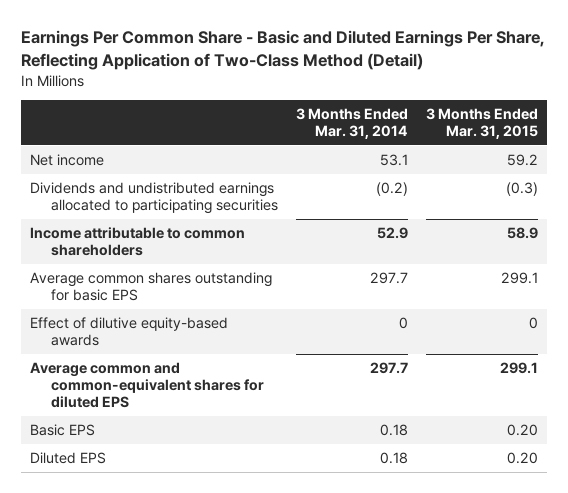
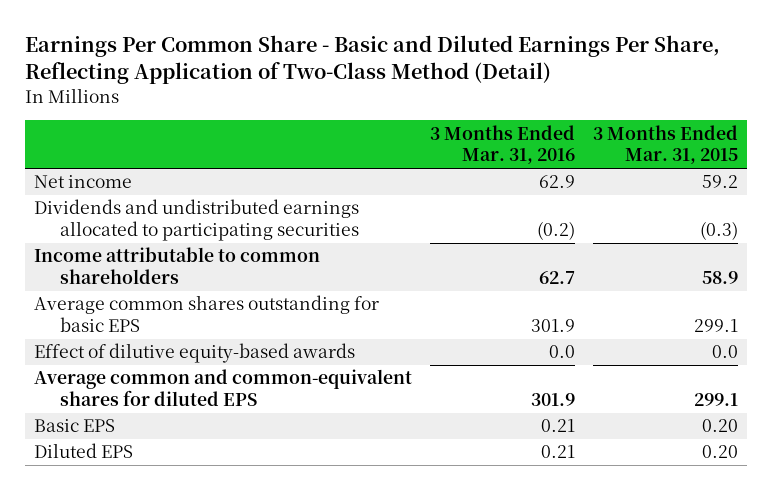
[295,108,408,140] 3 Months Ended Mar. 31, 2014 -> none
none -> [430,124,576,165] 3 Months Ended Mar. 31, 2016
[528,316,538,329] 0 -> [712,345,739,359] 0.0

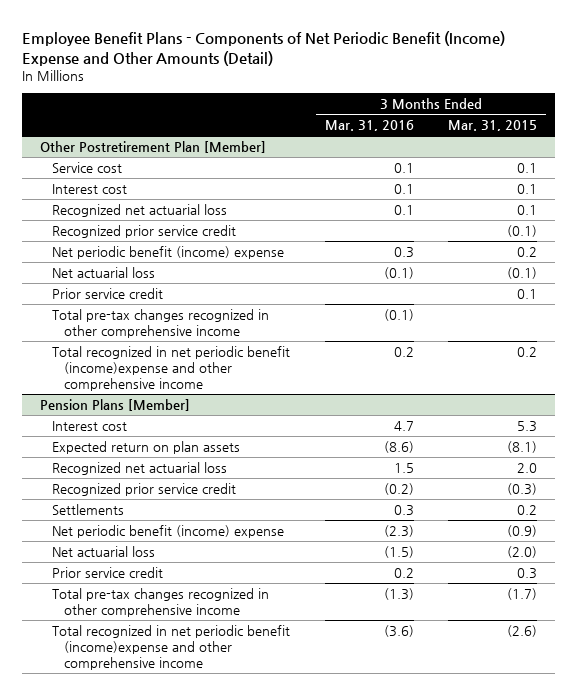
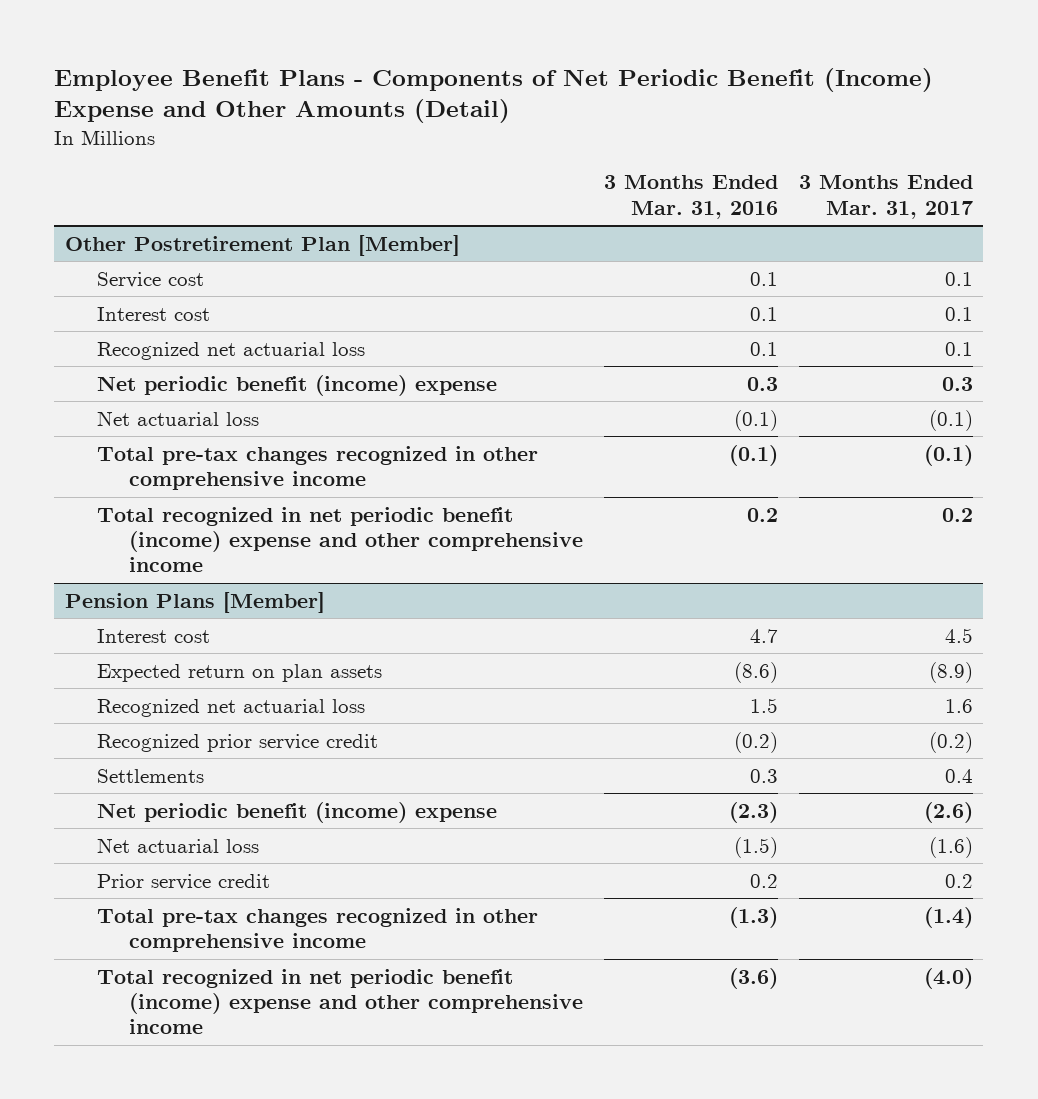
[448,120,538,132] Mar. 31, 2015 -> none
none -> [799,175,974,219] 3 Months Ended Mar. 31, 2017
[51,225,236,239] Recognized prior service credit -> none
[51,288,163,300] Prior service credit -> none
[51,346,290,392] Total recognized in net periodic benefit (income)expense and other comprehensive income -> [97,506,584,573] Total recognized in net periodic benefit (income) expense and other comprehensive income
[51,625,290,671] Total recognized in net periodic benefit (income)expense and other comprehensive income -> [97,968,584,1035] Total recognized in net periodic benefit (income) expense and other comprehensive income

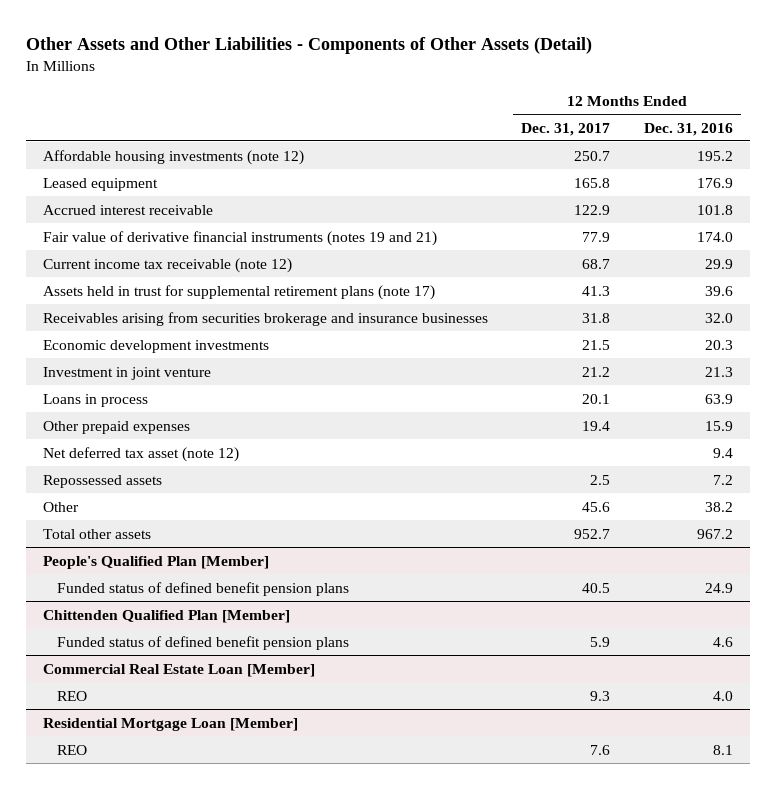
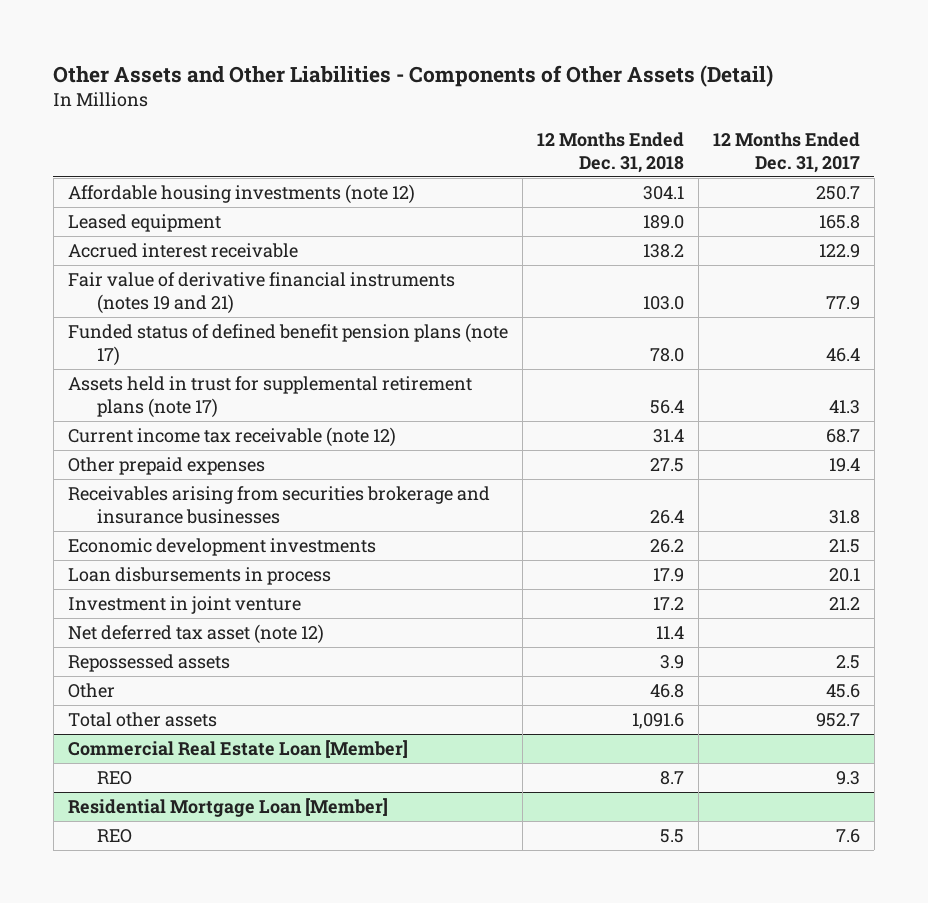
[643,122,733,136] Dec. 31, 2016 -> none
none -> [536,131,684,173] 12 Months Ended Dec. 31, 2018
none -> [67,323,508,367] Funded status of defined benefit pension plans (note 17)
[42,257,292,273] Current income tax receivable (note 12) -> [67,427,396,448] Current income tax receivable (note 12)
[42,420,190,434] Other prepaid expenses -> [67,457,265,476] Other prepaid expenses
none -> [67,567,331,586] Loan disbursements in process
[42,393,148,407] Loans in process -> none
[42,555,269,569] People's Qualified Plan [Member] -> none
[57,581,350,596] Funded status of defined benefit pension plans -> none
[42,609,290,623] Chittenden Qualified Plan [Member] -> none
[57,635,350,650] Funded status of defined benefit pension plans -> none

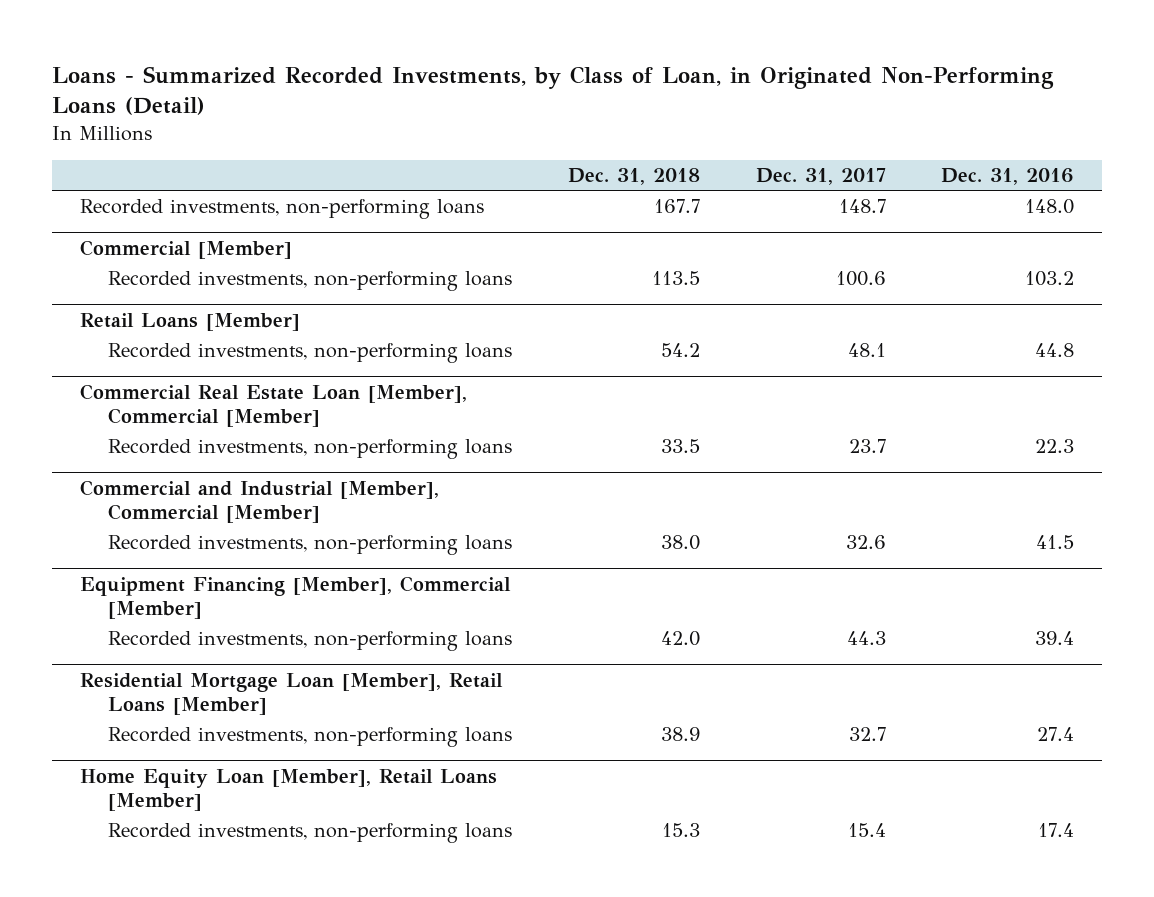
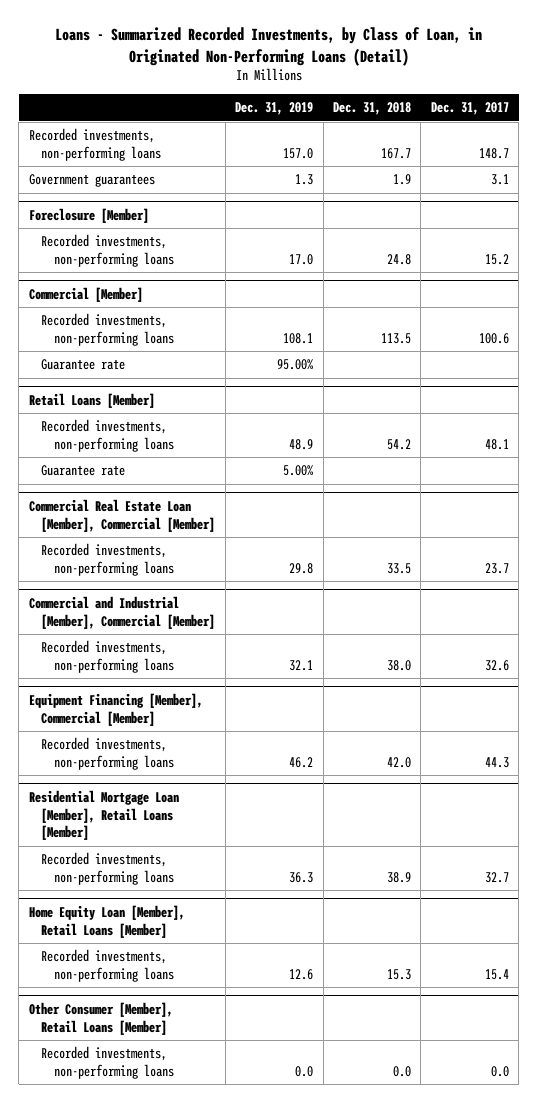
[941,167,1075,185] Dec. 31, 2016 -> none
none -> [235,102,314,116] Dec. 31, 2019
none -> [28,174,155,188] Government guarantees
none -> [28,207,149,223] Foreclosure [Member]
none -> [41,234,175,267] Recorded investments, non-performing loans
none -> [41,359,126,371] Guarantee rate
none -> [41,465,126,477] Guarantee rate
none -> [28,1001,173,1035] Other Consumer [Member], Retail Loans [Member]
none -> [41,1046,175,1079] Recorded investments, non-performing loans

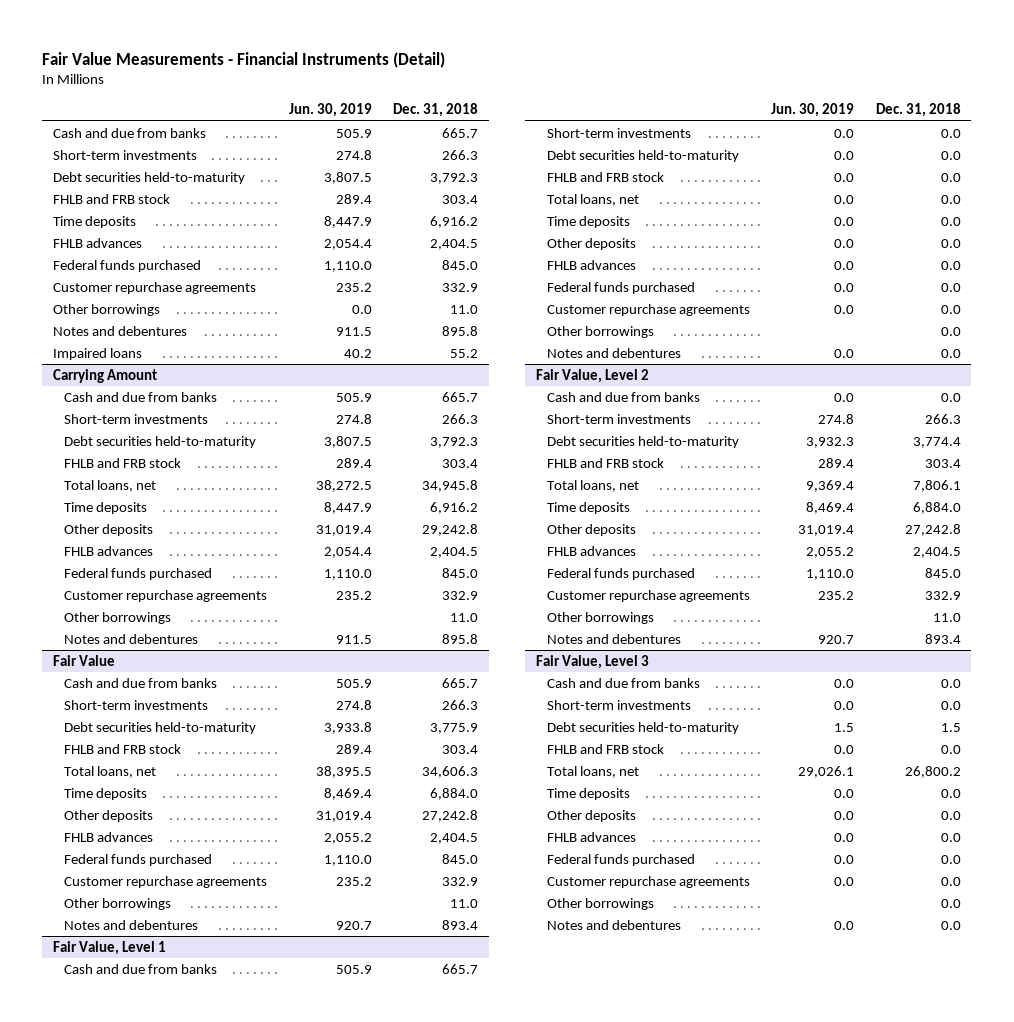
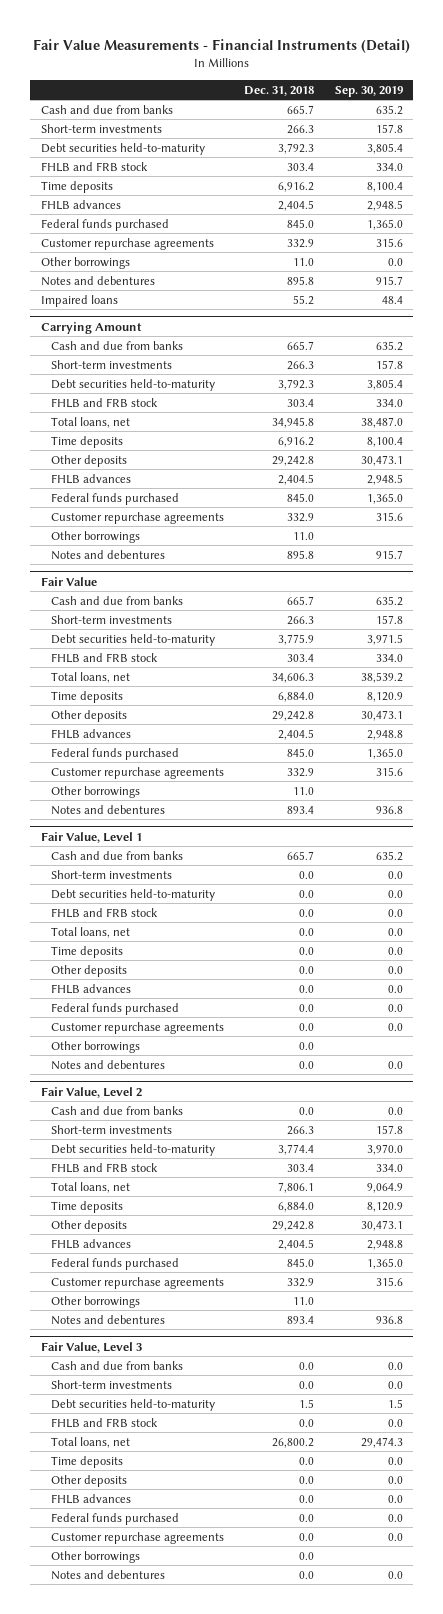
[288,103,372,118] Jun. 30, 2019 -> none
none -> [334,85,403,97] Sep. 30, 2019
[422,809,479,822] 27,242.8 -> [272,710,315,721] 29,242.8
[904,523,961,536] 27,242.8 -> [272,1220,315,1231] 29,242.8

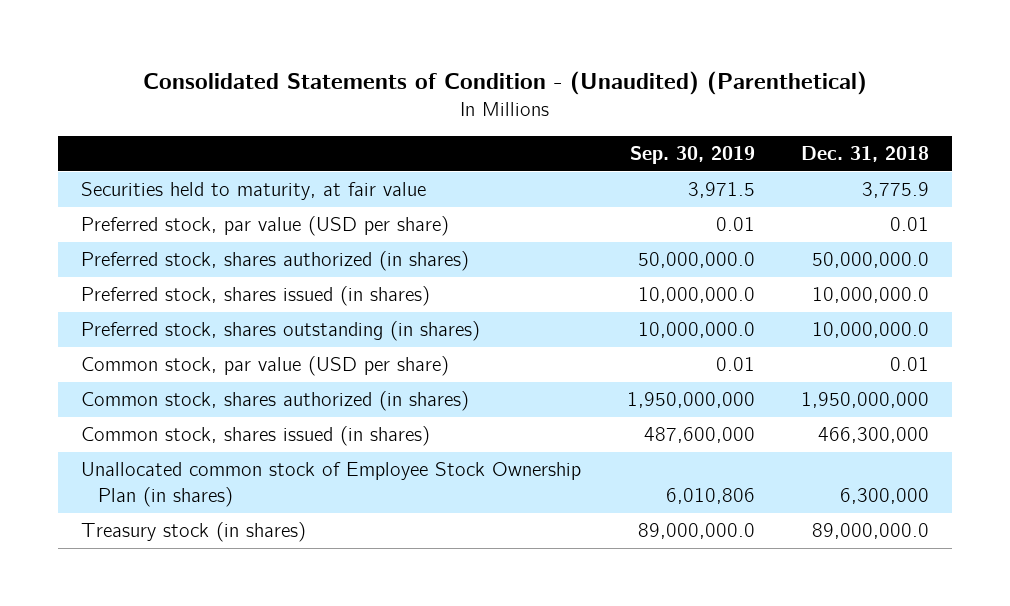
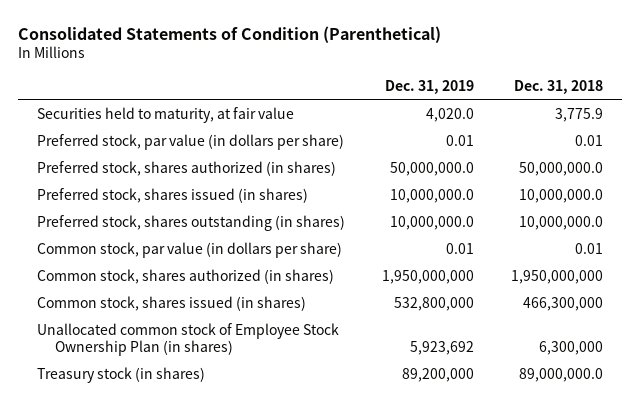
[143,71,868,96] Consolidated Statements of Condition - (Unaudited) (Parenthetical) -> [18,25,442,43] Consolidated Statements of Condition (Parenthetical)
[630,146,756,165] Sep. 30, 2019 -> none
none -> [384,79,474,94] Dec. 31, 2019
[81,216,450,237] Preferred stock, par value (USD per share) -> [36,133,344,150] Preferred stock, par value (in dollars per share)
[81,356,450,377] Common stock, par value (USD per share) -> [36,241,342,258] Common stock, par value (in dollars per share)

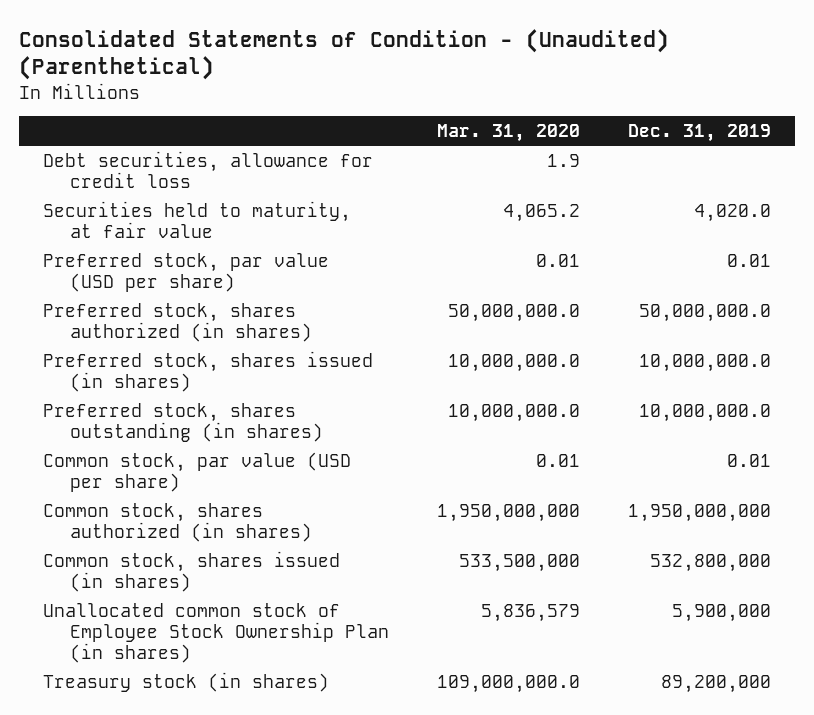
[18,25,442,43] Consolidated Statements of Condition (Parenthetical) -> [18,28,669,81] Consolidated Statements of Condition - (Unaudited) (Parenthetical)
[514,79,604,94] Dec. 31, 2018 -> none
none -> [437,124,581,143] Mar. 31, 2020
none -> [42,150,373,188] Debt securities, allowance for credit loss
[36,133,344,150] Preferred stock, par value (in dollars per share) -> [42,252,329,292] Preferred stock, par value (USD per share)
[36,241,342,258] Common stock, par value (in dollars per share) -> [42,451,351,492] Common stock, par value (USD per share)
[409,340,474,355] 5,923,692 -> [672,603,772,622] 5,900,000

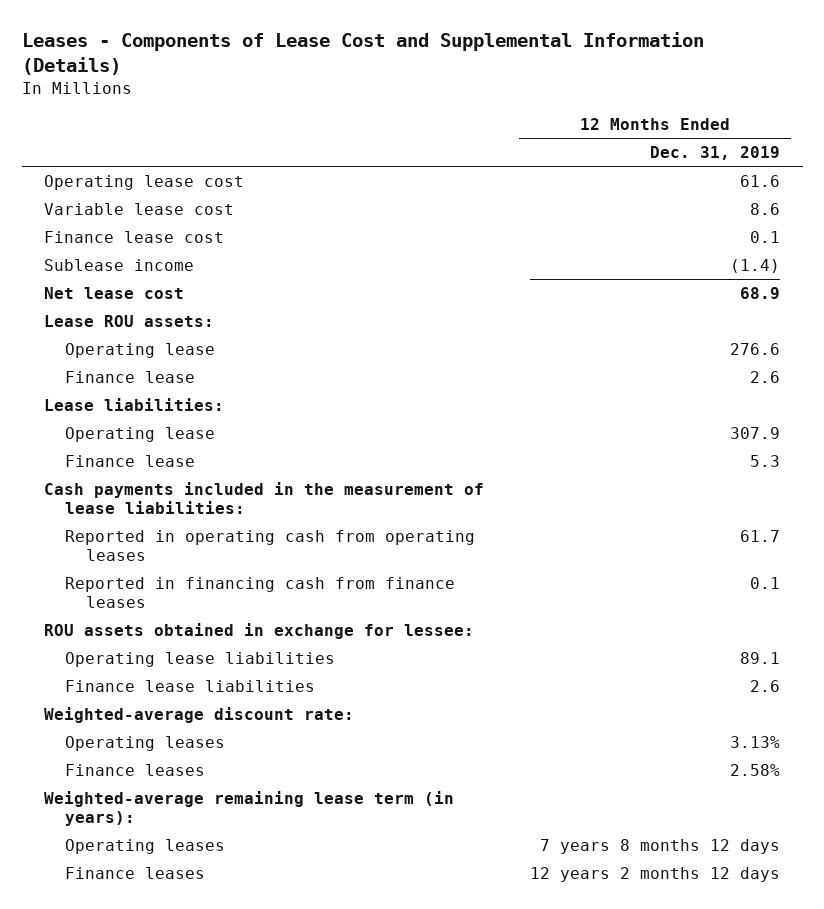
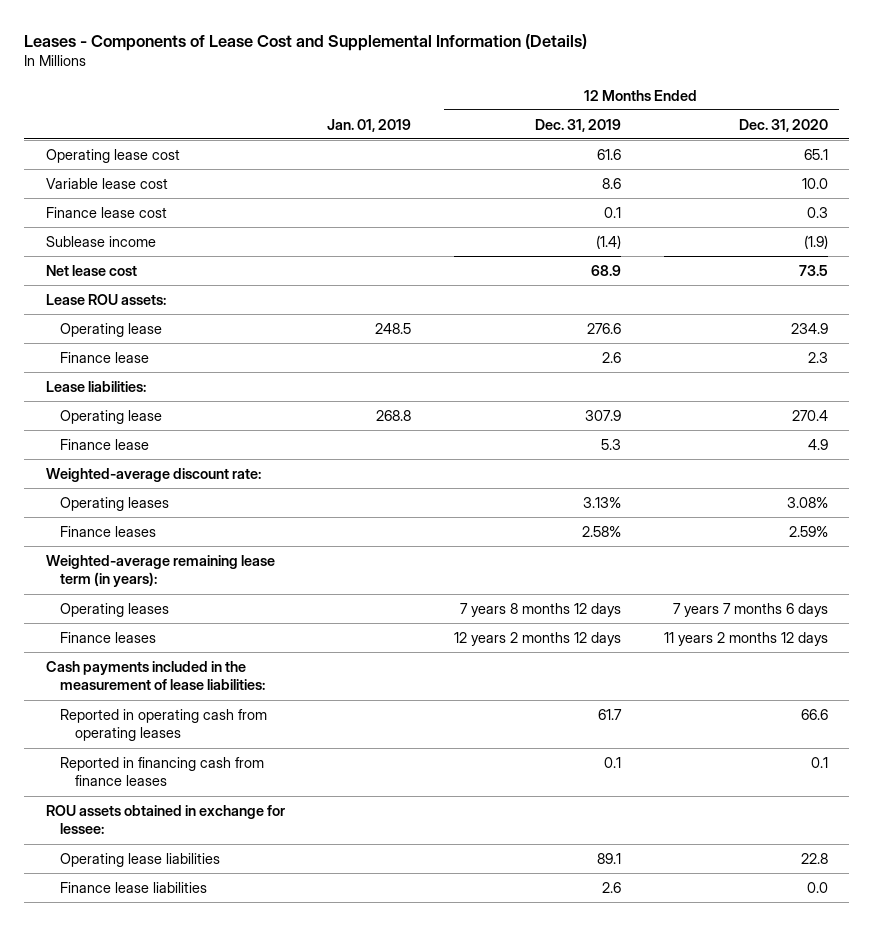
none -> [327,118,412,132] Jan. 01, 2019
none -> [739,118,829,132] Dec. 31, 2020
[44,481,485,515] Cash payments included in the measurement of lease liabilities: -> [45,660,266,691] Cash payments included in the measurement of lease liabilities:
[65,529,476,562] Reported in operating cash from operating leases -> [60,708,268,742] Reported in operating cash from operating leases
[65,576,456,609] Reported in financing cash from finance leases -> [60,756,265,787] Reported in financing cash from finance leases
[44,622,475,639] ROU assets obtained in exchange for lessee: -> [45,804,285,835] ROU assets obtained in exchange for lessee:
[65,651,336,667] Operating lease liabilities -> [60,852,221,867] Operating lease liabilities
[65,679,316,692] Finance lease liabilities -> [60,881,208,893] Finance lease liabilities

